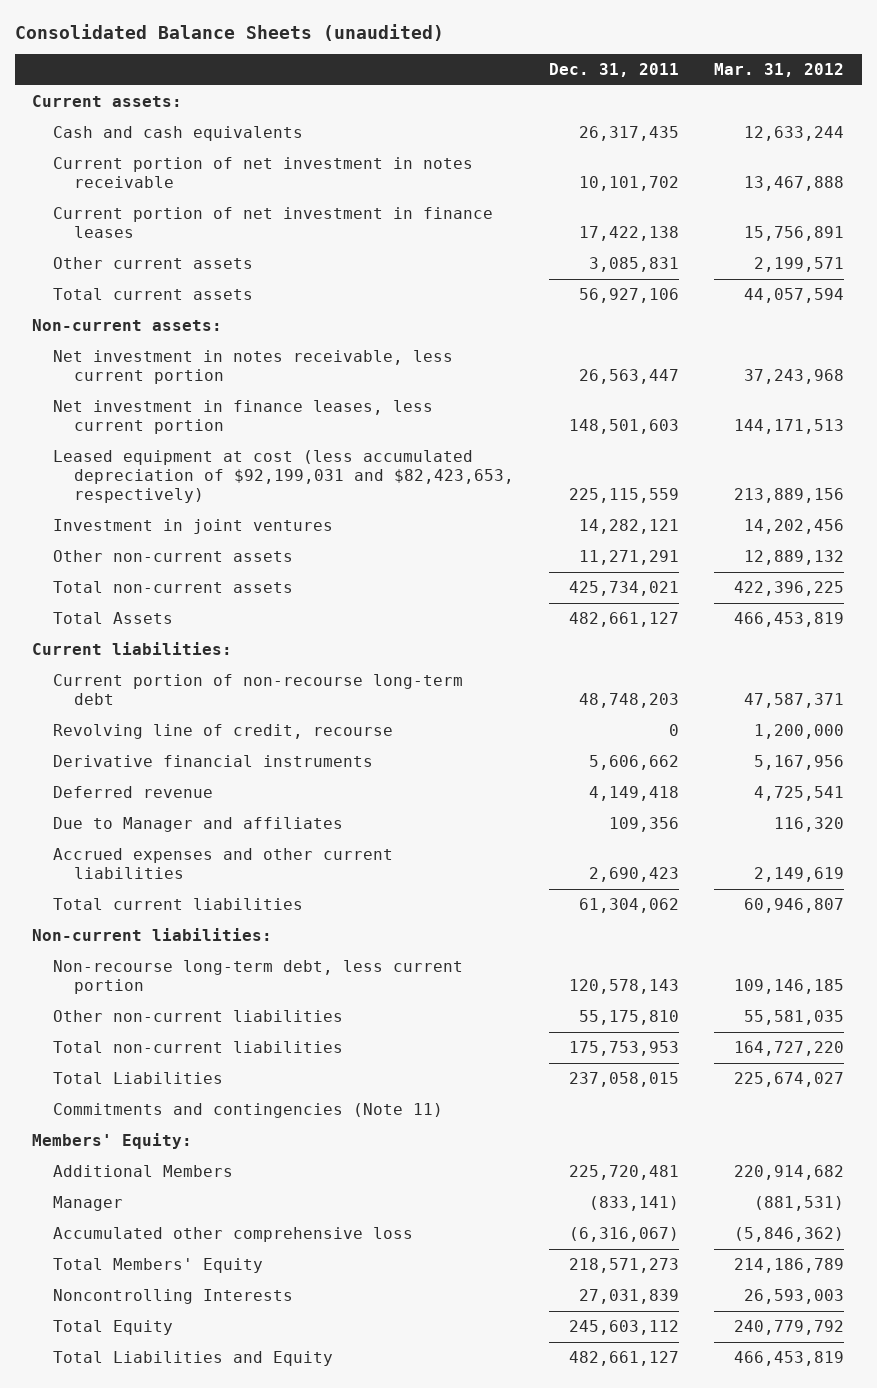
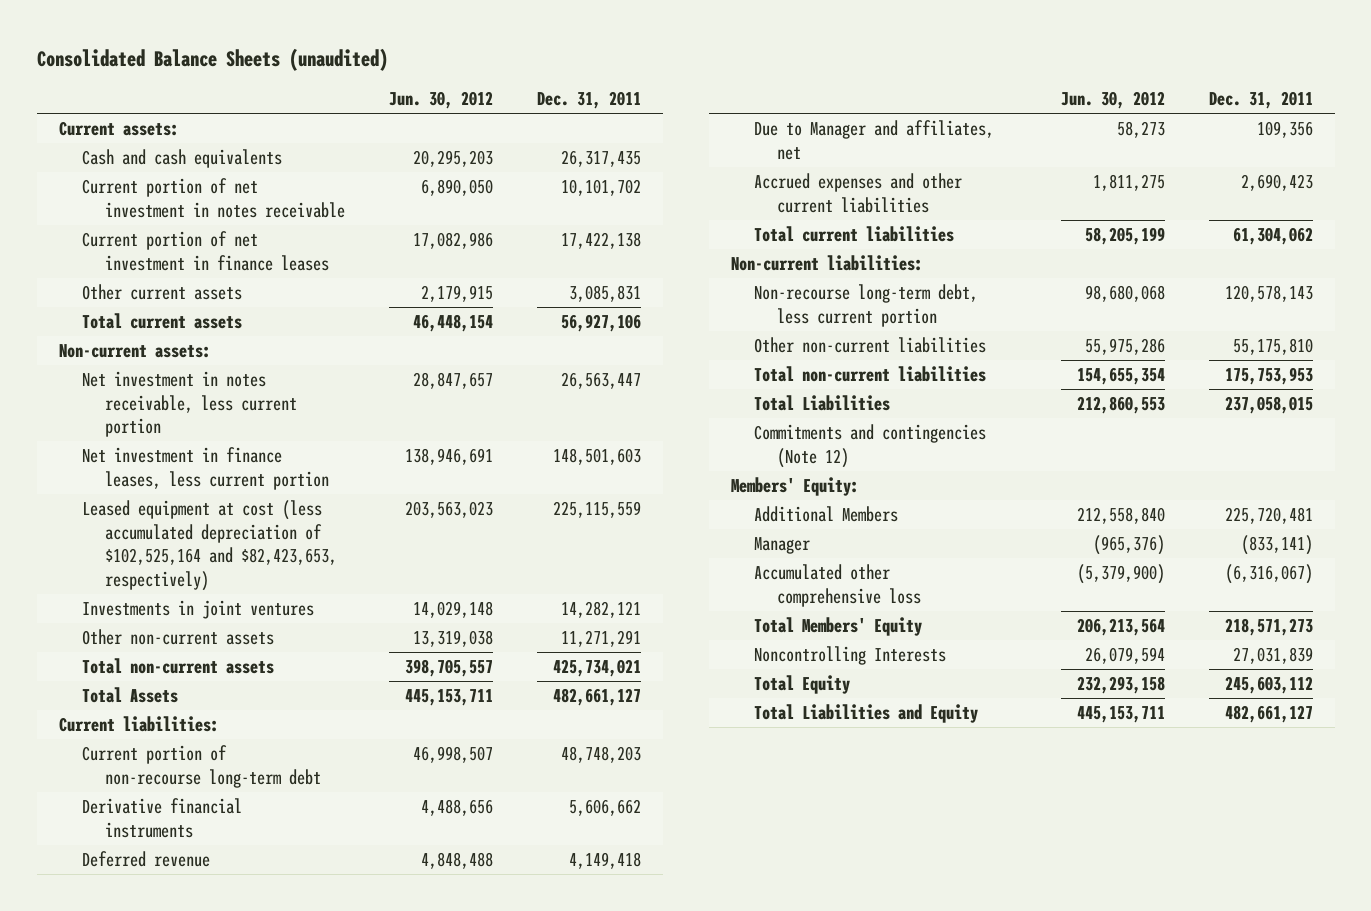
[714,62,845,77] Mar. 31, 2012 -> none
none -> [388,91,493,110] Jun. 30, 2012
[53,450,514,504] Leased equipment at cost (less accumulated depreciation of $92,199,031 and $82,423,653, respectively) -> [81,500,337,591] Leased equipment at cost (less accumulated depreciation of $102,525,164 and $82,423,653, respectively)
[53,519,334,535] Investment in joint ventures -> [81,600,314,620] Investments in joint ventures
[53,724,394,740] Revolving line of credit, recourse -> none
[53,817,344,833] Due to Manager and affiliates -> [753,120,994,160] Due to Manager and affiliates, net
[53,1103,444,1119] Commitments and contingencies (Note 11) -> [753,424,986,468] Commitments and contingencies (Note 12)

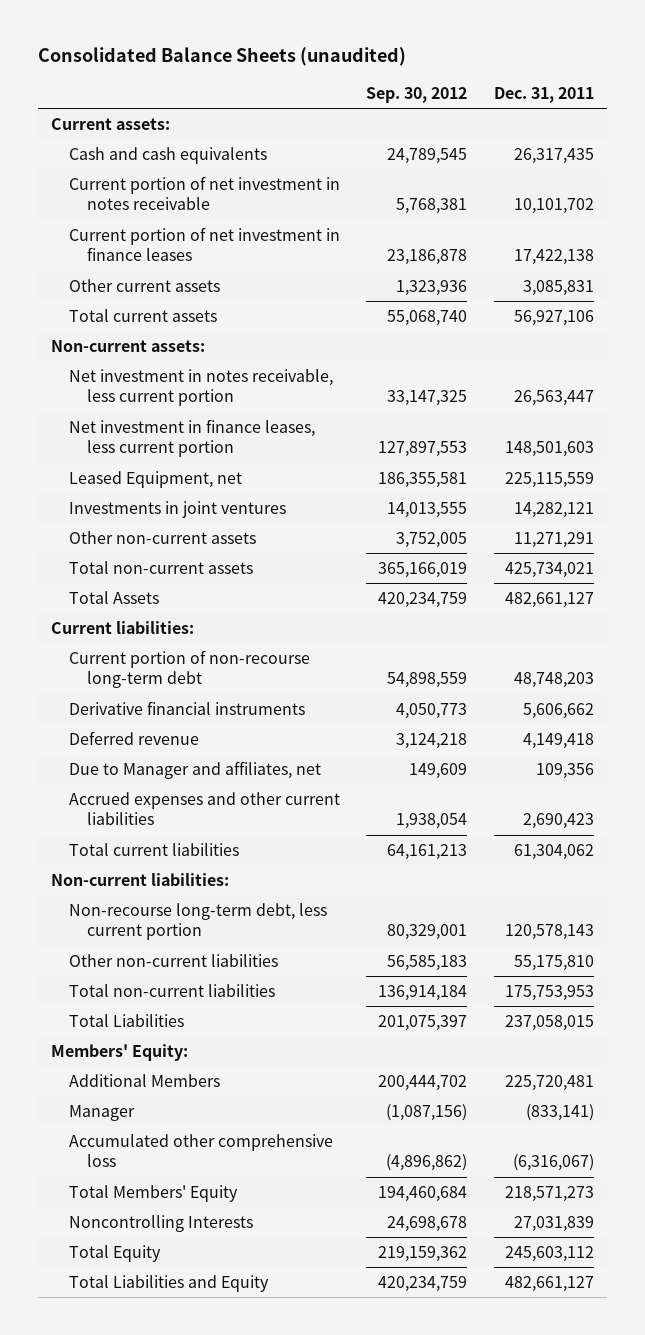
[388,91,493,110] Jun. 30, 2012 -> none
none -> [366,87,468,104] Sep. 30, 2012
[81,500,337,591] Leased equipment at cost (less accumulated depreciation of $102,525,164 and $82,423,653, respectively) -> [68,470,242,488] Leased Equipment, net
[753,424,986,468] Commitments and contingencies (Note 12) -> none

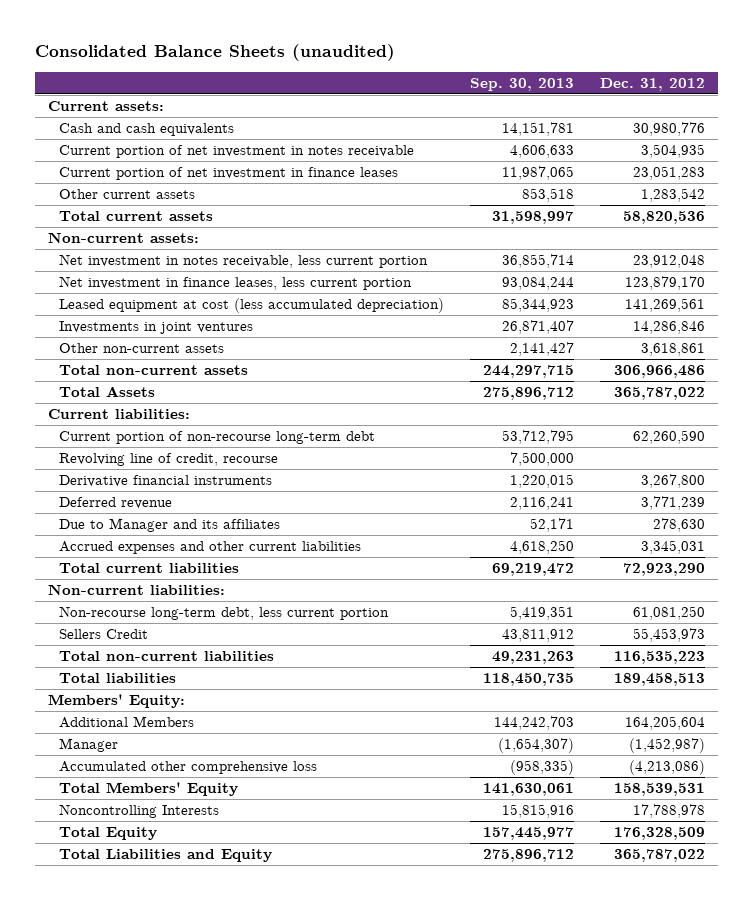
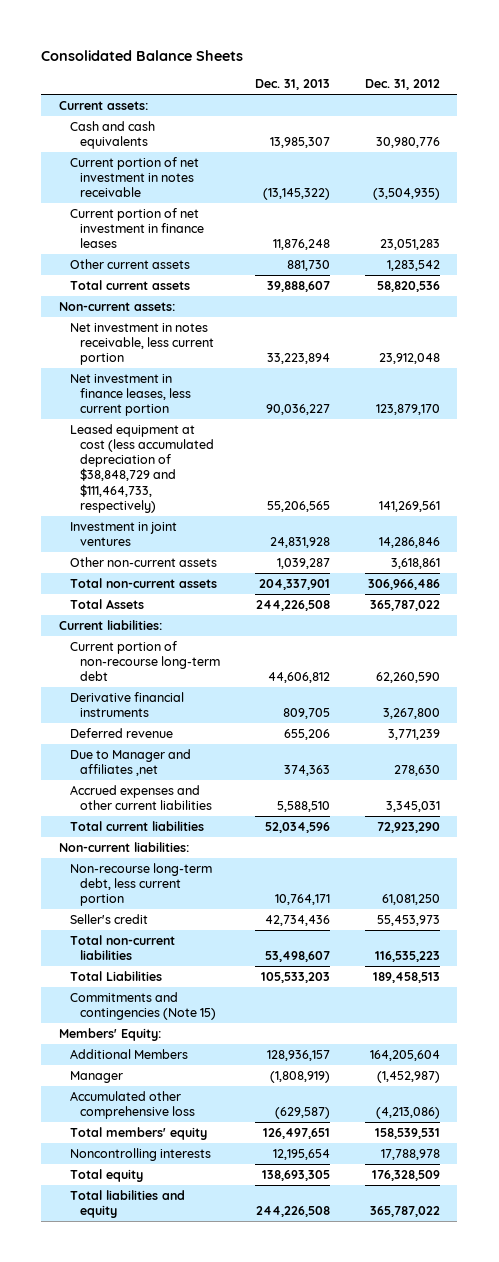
[34,44,395,62] Consolidated Balance Sheets (unaudited) -> [41,49,244,61] Consolidated Balance Sheets
[469,77,574,91] Sep. 30, 2013 -> none
none -> [255,79,331,91] Dec. 31, 2013
[640,143,705,158] 3,504,935 -> [372,188,440,201] (3,504,935)
[58,297,444,313] Leased equipment at cost (less accumulated depreciation) -> [69,423,215,513] Leased equipment at cost (less accumulated depreciation of $38,848,729 and $111,464,733, respectively)
[58,320,253,334] Investments in joint ventures -> [69,521,177,547] Investment in joint ventures
[58,452,278,466] Revolving line of credit, recourse -> none
[58,517,280,532] Due to Manager and its affiliates -> [69,748,191,777] Due to Manager and affiliates ,net
[58,628,148,639] Sellers Credit -> [69,913,148,924] Seller's credit
[58,672,176,683] Total liabilities -> [69,970,162,981] Total Liabilities
none -> [69,991,217,1021] Commitments and contingencies (Note 15)
[58,781,238,796] Total Members' Equity -> [69,1126,207,1140] Total members' equity
[58,803,219,818] Noncontrolling Interests -> [69,1147,211,1161] Noncontrolling interests
[58,826,157,840] Total Equity -> [69,1168,143,1182] Total equity
[58,848,272,862] Total Liabilities and Equity -> [69,1189,185,1219] Total liabilities and equity

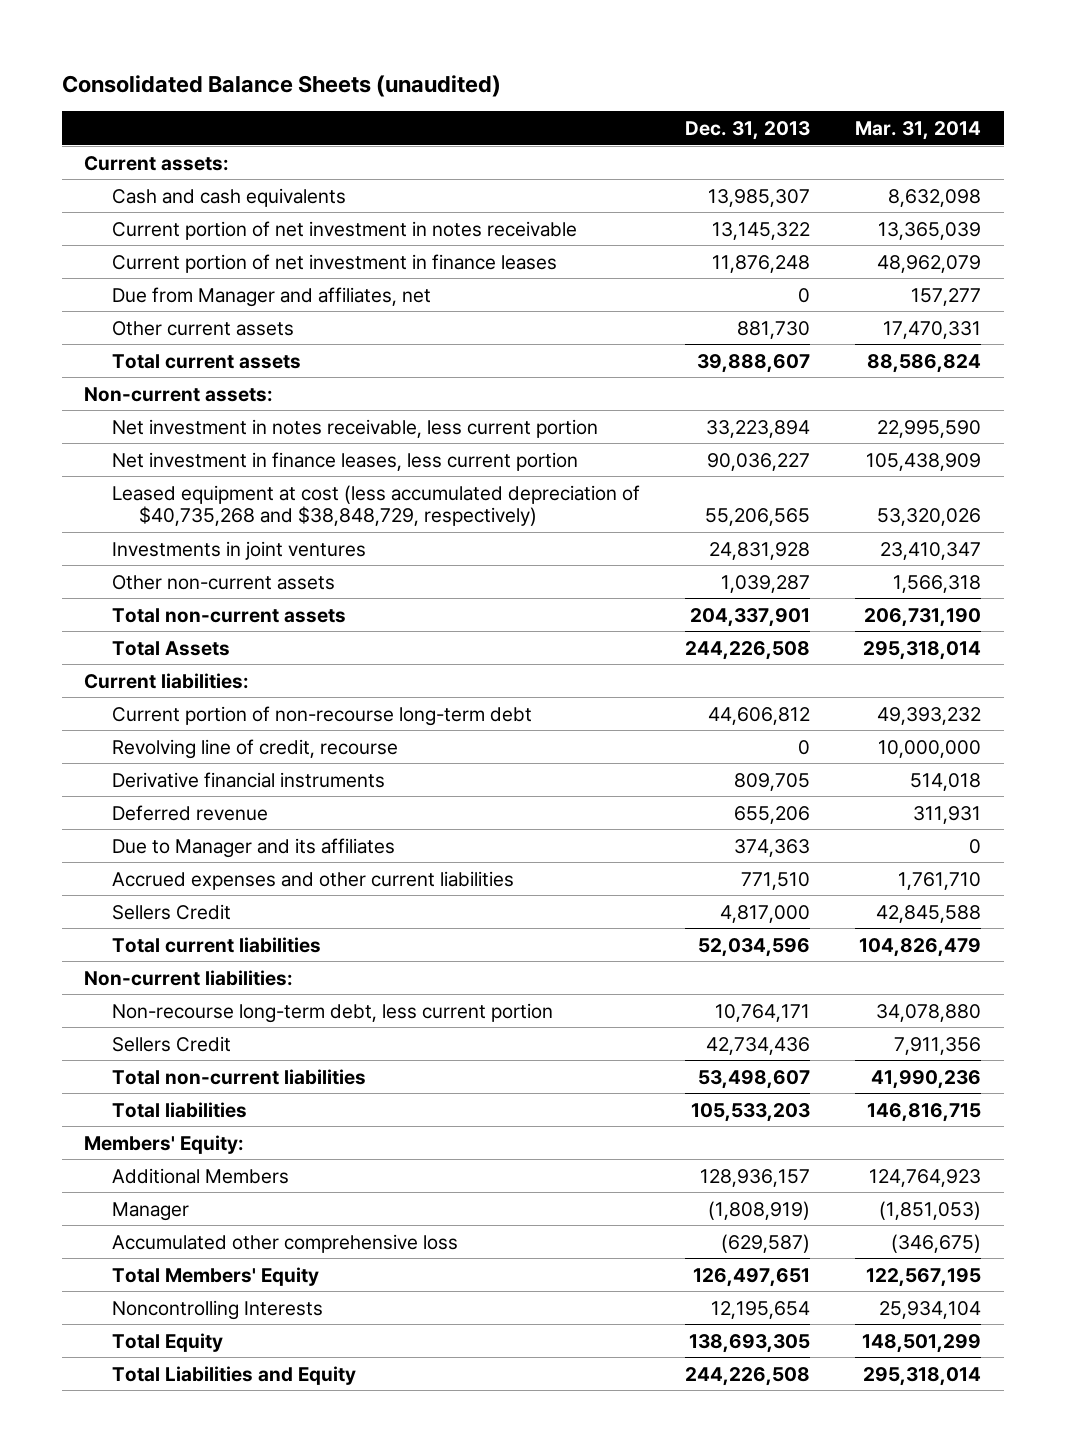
[41,49,244,61] Consolidated Balance Sheets -> [61,74,501,97] Consolidated Balance Sheets (unaudited)
[364,79,440,91] Dec. 31, 2012 -> none
none -> [855,120,982,140] Mar. 31, 2014
[263,188,331,201] (13,145,322) -> [711,221,810,240] 13,145,322
none -> [111,286,431,307] Due from Manager and affiliates, net
[69,423,215,513] Leased equipment at cost (less accumulated depreciation of $38,848,729 and $111,464,733, respectively) -> [111,484,640,527] Leased equipment at cost (less accumulated depreciation of $40,735,268 and $38,848,729, respectively)
[69,521,177,547] Investment in joint ventures -> [111,540,366,560] Investments in joint ventures
none -> [111,738,398,759] Revolving line of credit, recourse
[69,748,191,777] Due to Manager and affiliates ,net -> [111,837,395,858] Due to Manager and its affiliates
[277,801,331,813] 5,588,510 -> [740,871,810,890] 771,510
none -> [111,903,231,920] Sellers Credit
[69,913,148,924] Seller's credit -> [111,1035,231,1052] Sellers Credit
[69,991,217,1021] Commitments and contingencies (Note 15) -> none
[69,970,162,981] Total Liabilities -> [111,1101,247,1118] Total liabilities
[69,1126,207,1140] Total members' equity -> [111,1266,319,1286] Total Members' Equity
[69,1147,211,1161] Noncontrolling interests -> [111,1299,323,1320] Noncontrolling Interests
[69,1168,143,1182] Total equity -> [111,1332,223,1352] Total Equity
[69,1189,185,1219] Total liabilities and equity -> [111,1365,356,1385] Total Liabilities and Equity

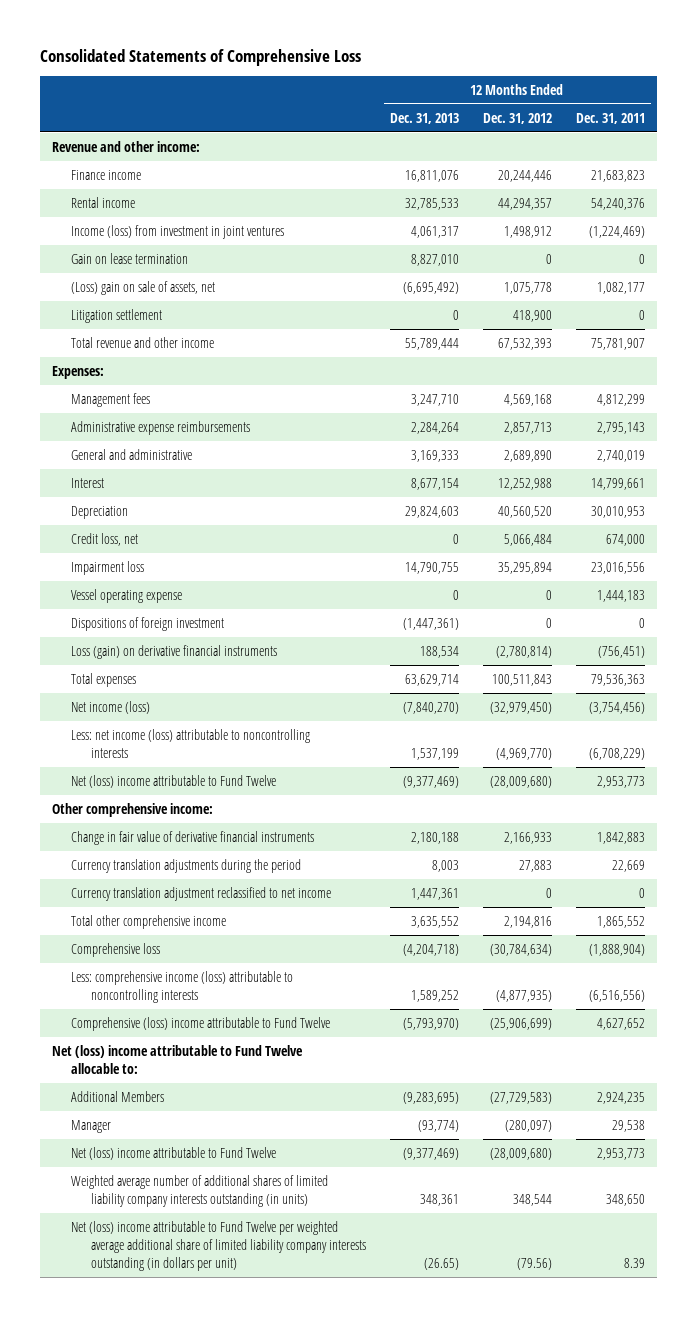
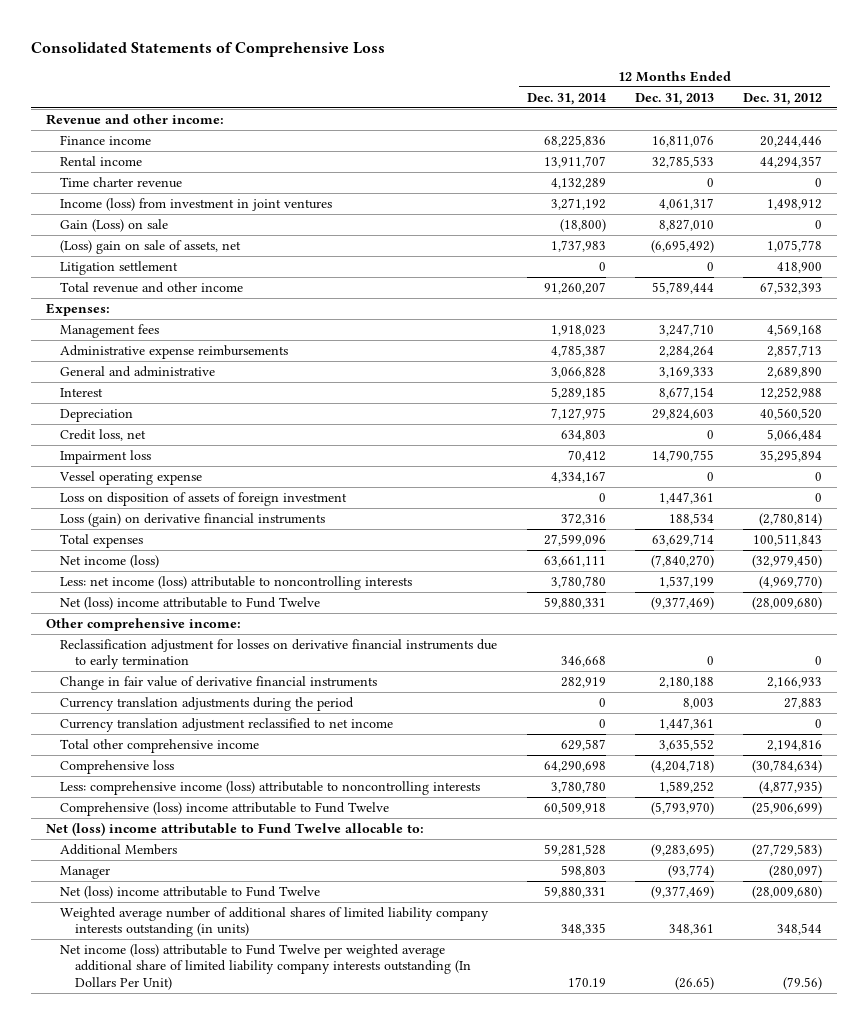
[576,112,646,124] Dec. 31, 2011 -> none
none -> [526,92,606,105] Dec. 31, 2014
none -> [60,176,183,188] Time charter revenue
[71,252,189,264] Gain on lease termination -> [60,218,169,232] Gain (Loss) on sale
[71,616,225,631] Dispositions of foreign investment -> [60,491,348,506] Loss on disposition of assets of foreign investment
[402,617,459,630] (1,447,361) -> [659,491,715,504] 1,447,361
none -> [60,638,498,670] Reclassification adjustment for losses on derivative financial instruments due to early termination
[71,1220,366,1271] Net (loss) income attributable to Fund Twelve per weighted average additional share of limited liability company interests outstanding (in dollars per unit) -> [60,943,472,990] Net income (loss) attributable to Fund Twelve per weighted average additional share of limited liability company interests outstanding (In Dollars Per Unit)

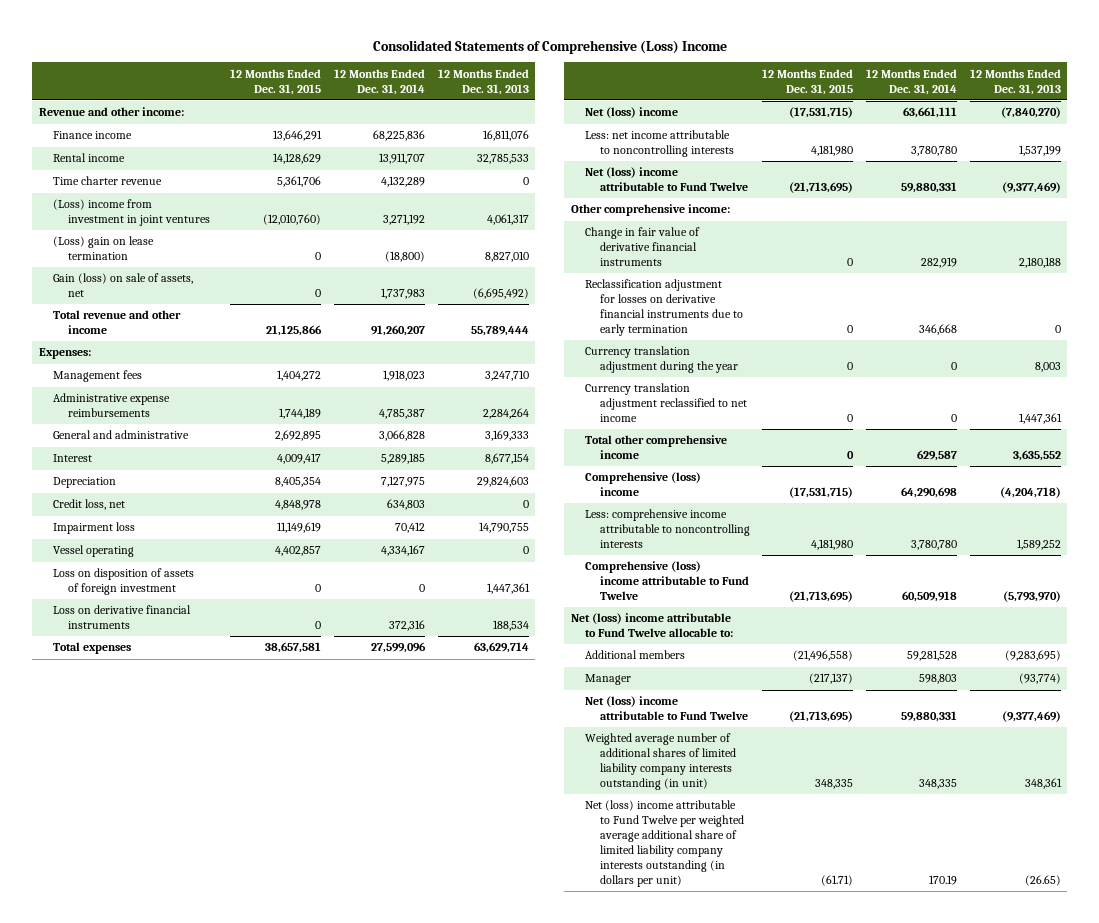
[31,41,386,57] Consolidated Statements of Comprehensive Loss -> [372,39,727,54] Consolidated Statements of Comprehensive (Loss) Income
[743,92,823,105] Dec. 31, 2012 -> none
none -> [230,68,322,95] 12 Months Ended Dec. 31, 2015
[60,260,179,275] Litigation settlement -> none
[60,197,333,211] Income (loss) from investment in joint ventures -> [53,199,210,227] (Loss) income from investment in joint ventures
[60,218,169,232] Gain (Loss) on sale -> [53,236,155,261] (Loss) gain on lease termination
[60,239,242,254] (Loss) gain on sale of assets, net -> [53,273,194,298] Gain (loss) on sale of assets, net
[59,470,203,485] Vessel operating expense -> [53,545,135,558] Vessel operating
[60,512,326,527] Loss (gain) on derivative financial instruments -> [53,605,192,630] Loss on derivative financial instruments
[60,554,160,568] Net income (loss) -> [585,107,679,119] Net (loss) income
[60,575,413,590] Less: net income (loss) attributable to noncontrolling interests -> [585,130,734,158] Less: net income attributable to noncontrolling interests
[60,638,498,670] Reclassification adjustment for losses on derivative financial instruments due to early termination -> [585,279,743,336] Reclassification adjustment for losses on derivative financial instruments due to early termination
[60,696,355,711] Currency translation adjustments during the period -> [585,346,738,374] Currency translation adjustment during the year
[60,759,175,774] Comprehensive loss -> [585,472,702,497] Comprehensive (loss) income
[60,780,481,795] Less: comprehensive income (loss) attributable to noncontrolling interests -> [585,509,750,549] Less: comprehensive income attributable to noncontrolling interests
[60,843,178,855] Additional Members -> [585,650,686,660] Additional members
[60,906,490,938] Weighted average number of additional shares of limited liability company interests outstanding (in units) -> [585,733,736,790] Weighted average number of additional shares of limited liability company interests outstanding (in unit)
[60,943,472,990] Net income (loss) attributable to Fund Twelve per weighted average additional share of limited liability company interests outstanding (In Dollars Per Unit) -> [585,800,744,887] Net (loss) income attributable to Fund Twelve per weighted average additional share of limited liability company interests outstanding (in dollars per unit)

